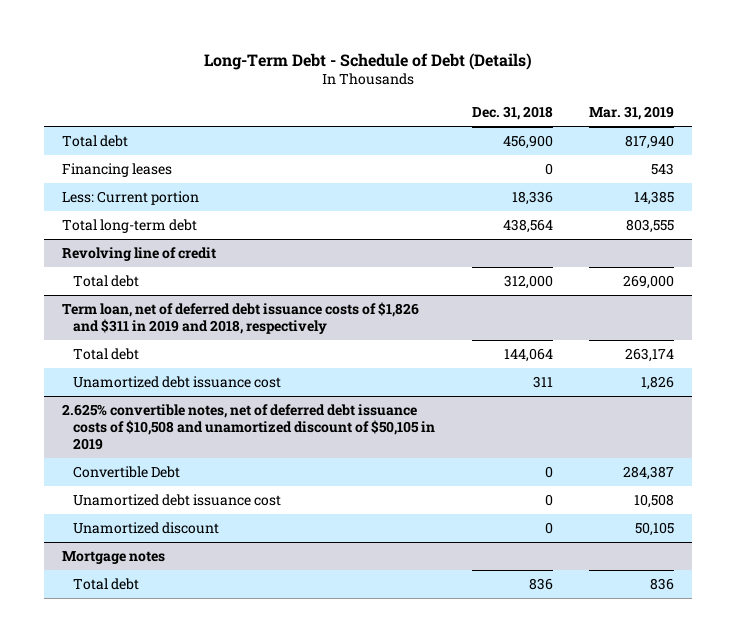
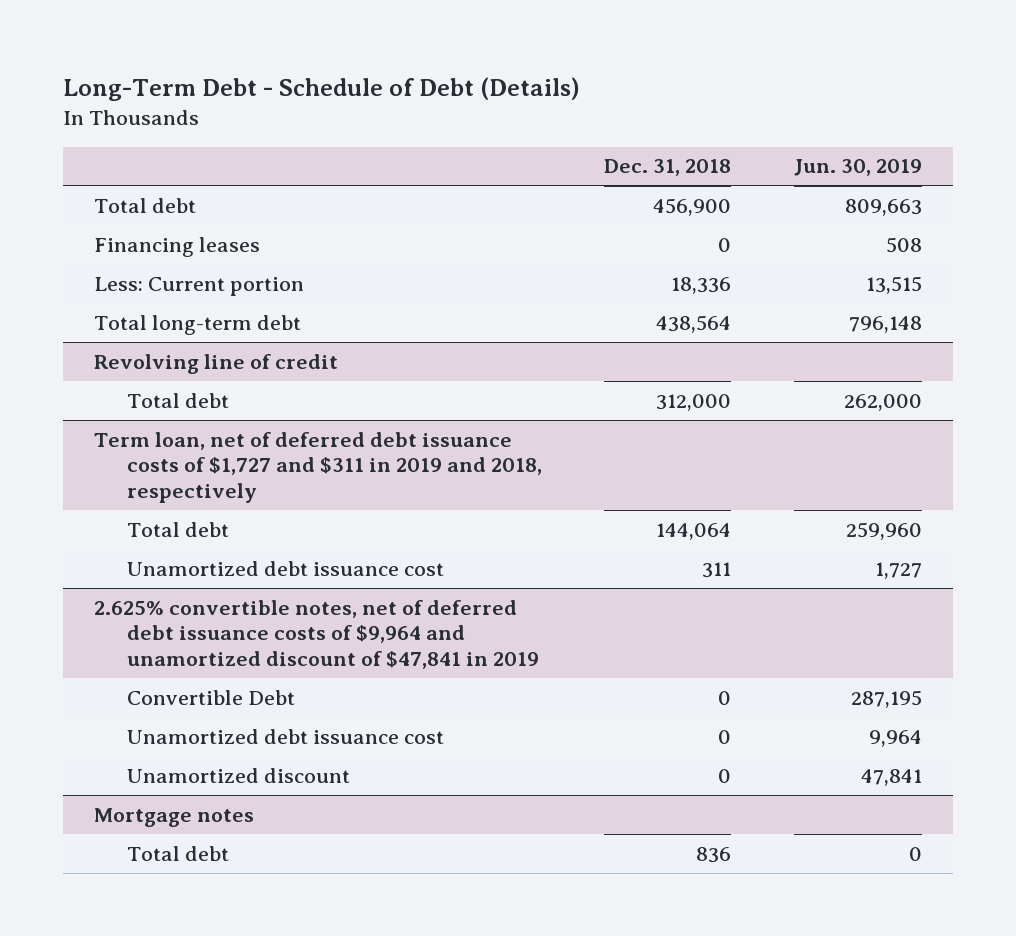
[589,106,675,121] Mar. 31, 2019 -> none
none -> [793,159,922,177] Jun. 30, 2019
[62,301,420,334] Term loan, net of deferred debt issuance costs of $1,826 and $311 in 2019 and 2018, respectively -> [94,431,542,503] Term loan, net of deferred debt issuance costs of $1,727 and $311 in 2019 and 2018, respectively
[62,403,436,450] 2.625% convertible notes, net of deferred debt issuance costs of $10,508 and unamortized discount of $50,105 in 2019 -> [94,599,539,669] 2.625% convertible notes, net of deferred debt issuance costs of $9,964 and unamortized discount of $47,841 in 2019

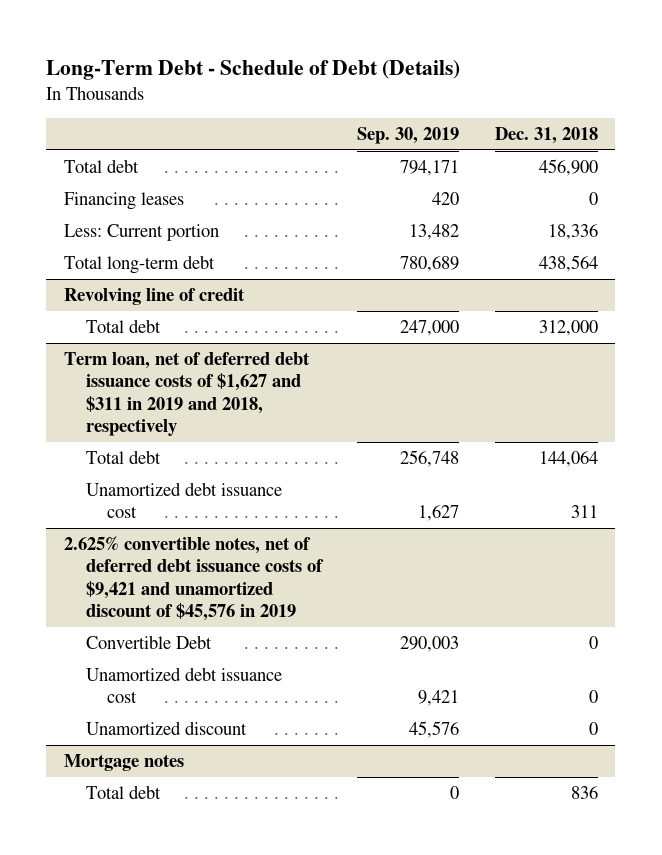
[793,159,922,177] Jun. 30, 2019 -> none
none -> [357,127,460,145] Sep. 30, 2019
[94,431,542,503] Term loan, net of deferred debt issuance costs of $1,727 and $311 in 2019 and 2018, respectively -> [63,351,310,436] Term loan, net of deferred debt issuance costs of $1,627 and $311 in 2019 and 2018, respectively
[94,599,539,669] 2.625% convertible notes, net of deferred debt issuance costs of $9,964 and unamortized discount of $47,841 in 2019 -> [63,535,324,621] 2.625% convertible notes, net of deferred debt issuance costs of $9,421 and unamortized discount of $45,576 in 2019

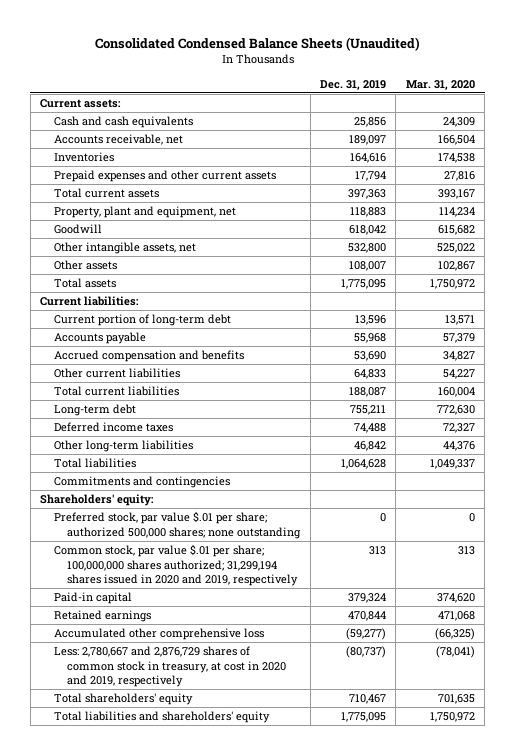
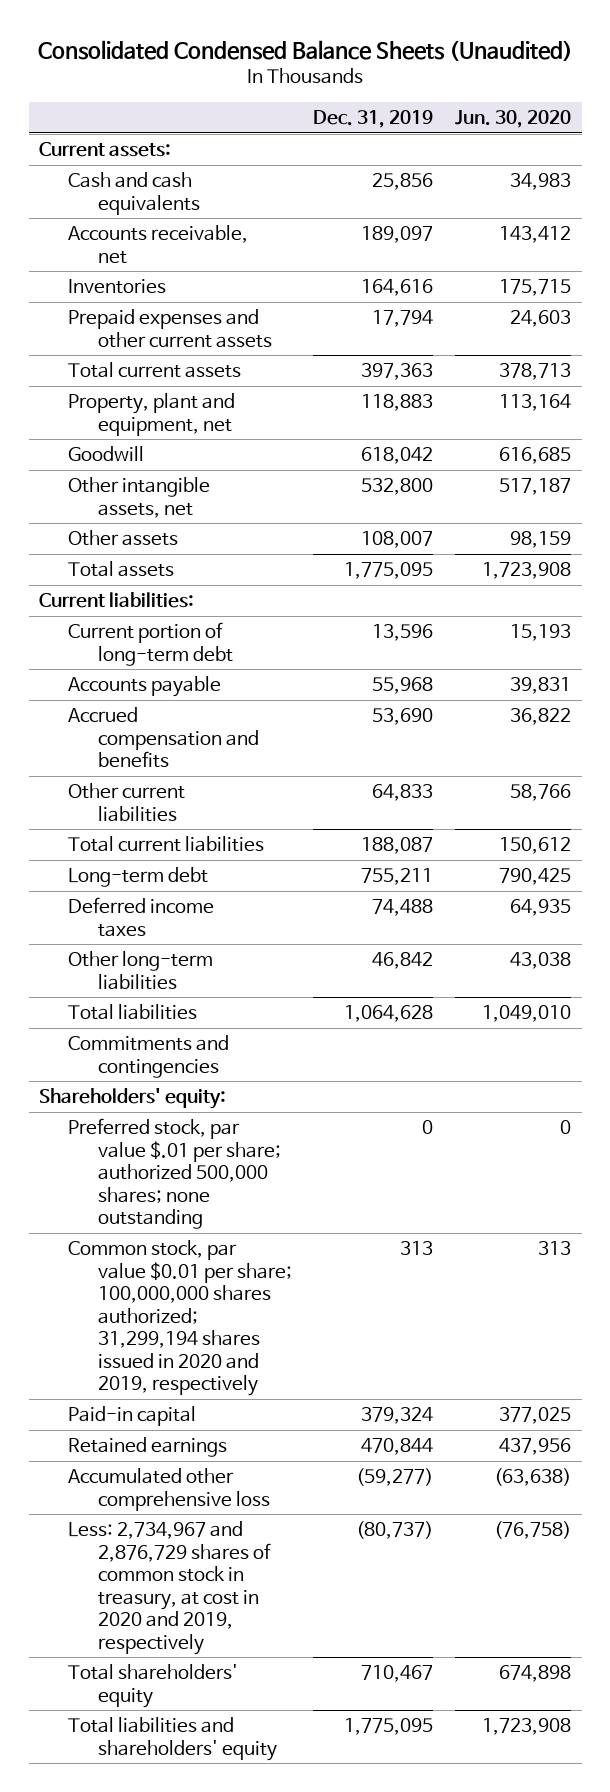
[405,79,475,90] Mar. 31, 2020 -> none
none -> [454,110,571,129] Jun. 30, 2020
[53,544,299,587] Common stock, par value $.01 per share; 100,000,000 shares authorized; 31,299,194 shares issued in 2020 and 2019, respectively -> [68,1240,292,1397] Common stock, par value $0.01 per share; 100,000,000 shares authorized; 31,299,194 shares issued in 2020 and 2019, respectively
[53,646,287,688] Less: 2,780,667 and 2,876,729 shares of common stock in treasury, at cost in 2020 and 2019, respectively -> [68,1521,271,1655] Less: 2,734,967 and 2,876,729 shares of common stock in treasury, at cost in 2020 and 2019, respectively

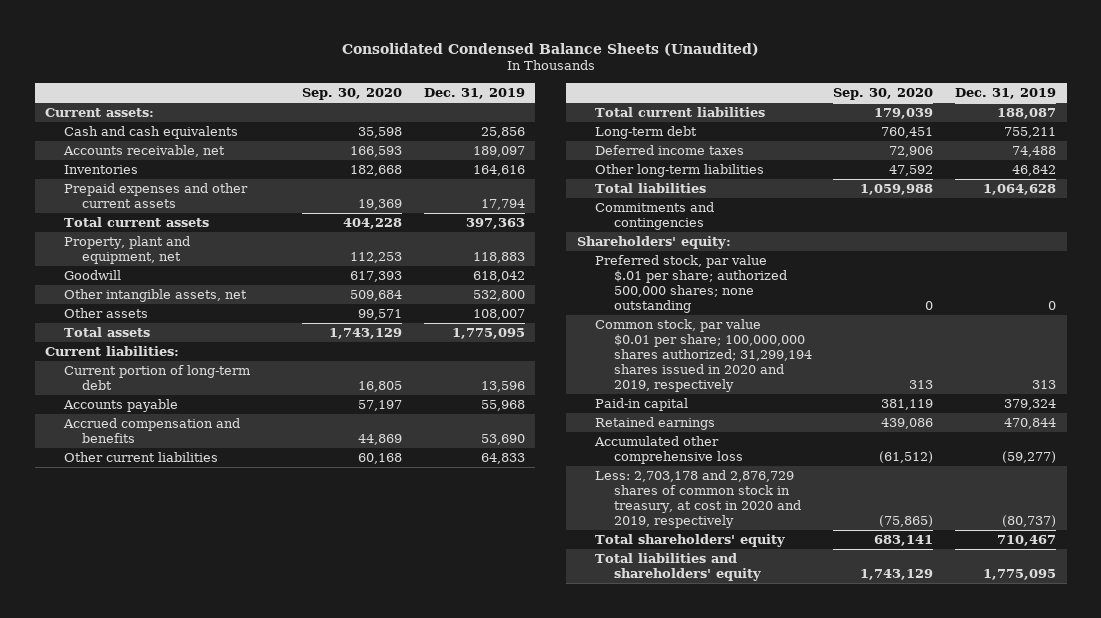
[454,110,571,129] Jun. 30, 2020 -> none
none -> [302,87,403,100] Sep. 30, 2020
[68,1521,271,1655] Less: 2,734,967 and 2,876,729 shares of common stock in treasury, at cost in 2020 and 2019, respectively -> [595,470,801,529] Less: 2,703,178 and 2,876,729 shares of common stock in treasury, at cost in 2020 and 2019, respectively

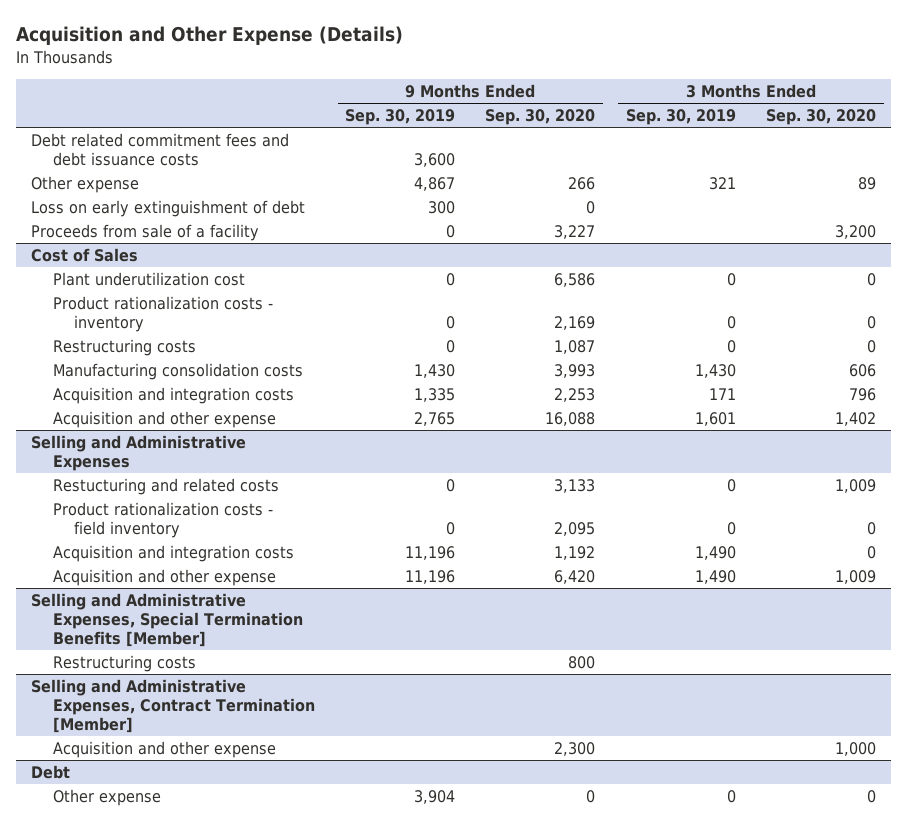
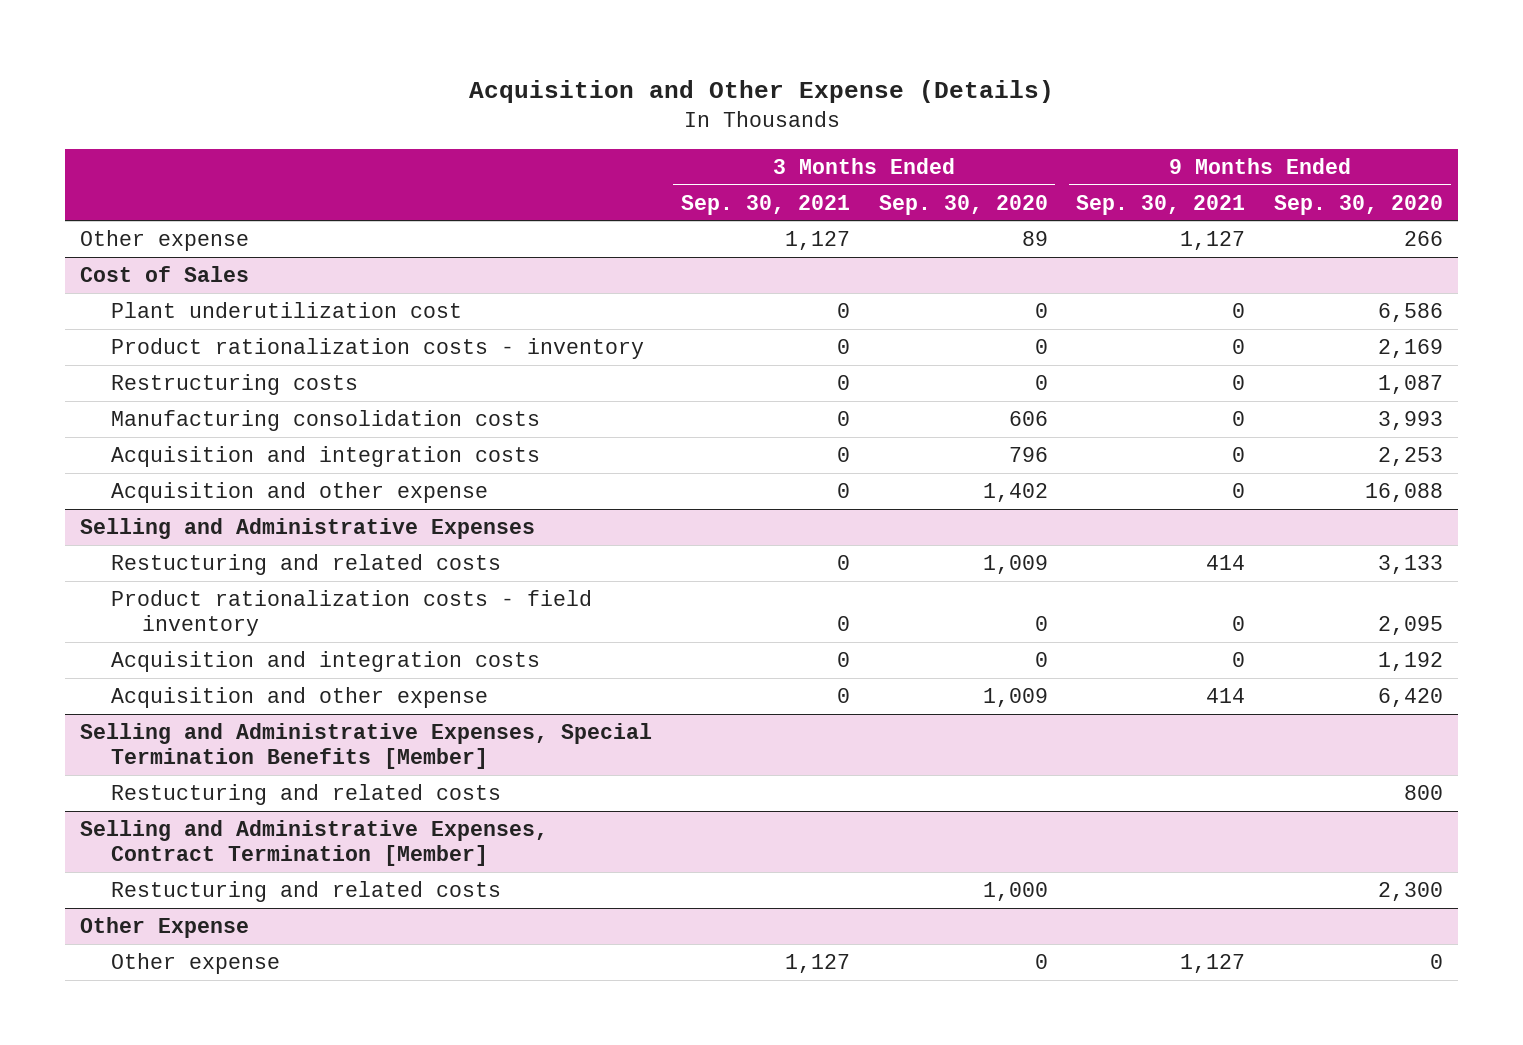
[345,109,456,126] Sep. 30, 2019 -> none
[625,109,736,126] Sep. 30, 2019 -> none
none -> [680,194,850,215] Sep. 30, 2021
none -> [1076,194,1246,215] Sep. 30, 2021
[31,132,290,166] Debt related commitment fees and debt issuance costs -> none
[31,199,306,217] Loss on early extinguishment of debt -> none
[31,223,260,241] Proceeds from sale of a facility -> none
[52,654,196,672] Restructuring costs -> none
none -> [110,784,501,806] Restucturing and related costs
[31,764,71,779] Debt -> none
[52,740,276,758] Acquisition and other expense -> [110,881,501,903] Restucturing and related costs
none -> [79,917,249,939] Other Expense

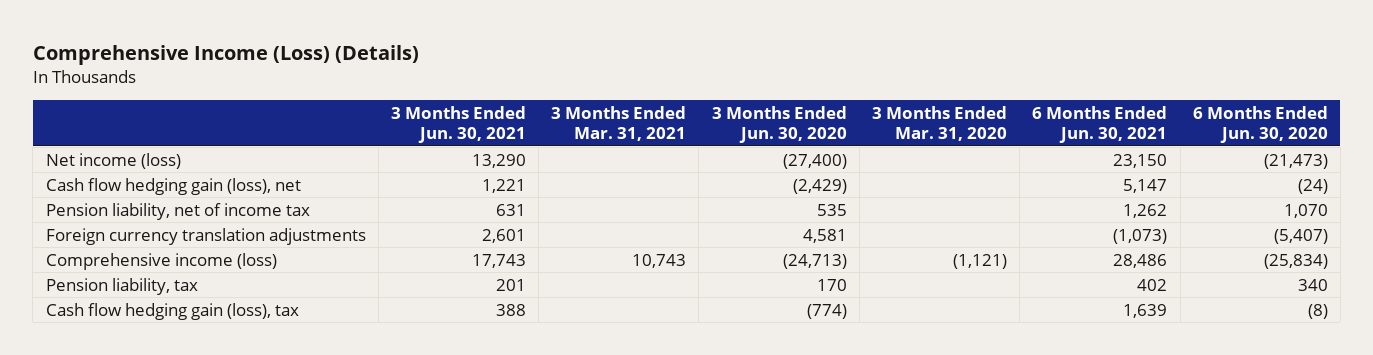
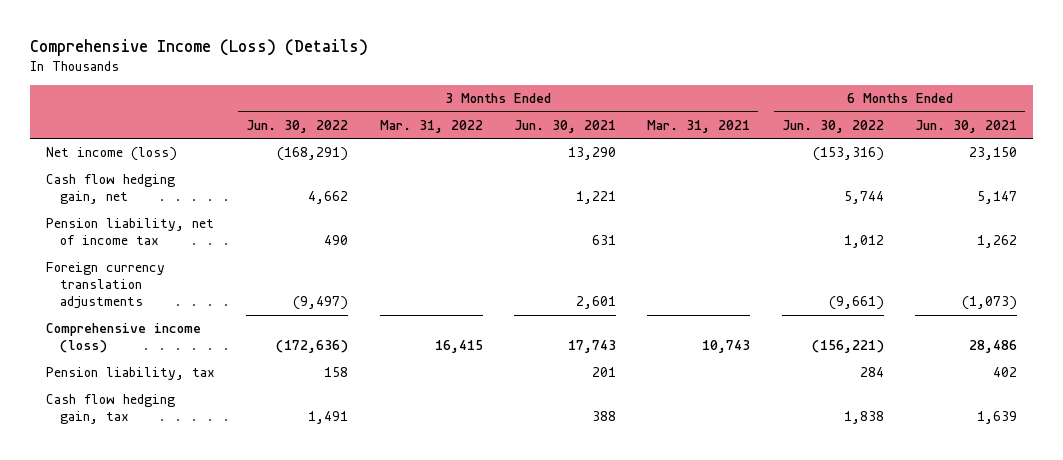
[711,105,847,144] 3 Months Ended Jun. 30, 2020 -> none
[872,105,1008,142] 3 Months Ended Mar. 31, 2020 -> none
[1192,105,1328,144] 6 Months Ended Jun. 30, 2020 -> none
none -> [246,120,349,134] Jun. 30, 2022
none -> [379,120,483,134] Mar. 31, 2022
none -> [781,120,884,134] Jun. 30, 2022
[45,177,301,195] Cash flow hedging gain (loss), net -> [45,174,175,205] Cash flow hedging gain, net
[45,302,299,320] Cash flow hedging gain (loss), tax -> [45,394,175,425] Cash flow hedging gain, tax

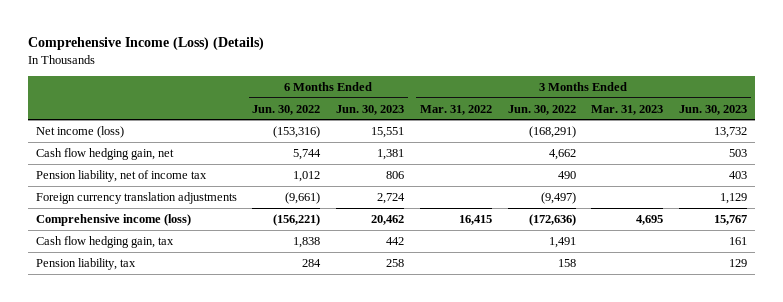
[514,120,617,134] Jun. 30, 2021 -> none
[647,120,751,134] Mar. 31, 2021 -> none
[915,120,1018,134] Jun. 30, 2021 -> none
none -> [336,104,405,115] Jun. 30, 2023
none -> [591,104,664,115] Mar. 31, 2023
none -> [678,104,747,115] Jun. 30, 2023
[45,367,215,381] Pension liability, tax -> [35,257,136,270] Pension liability, tax

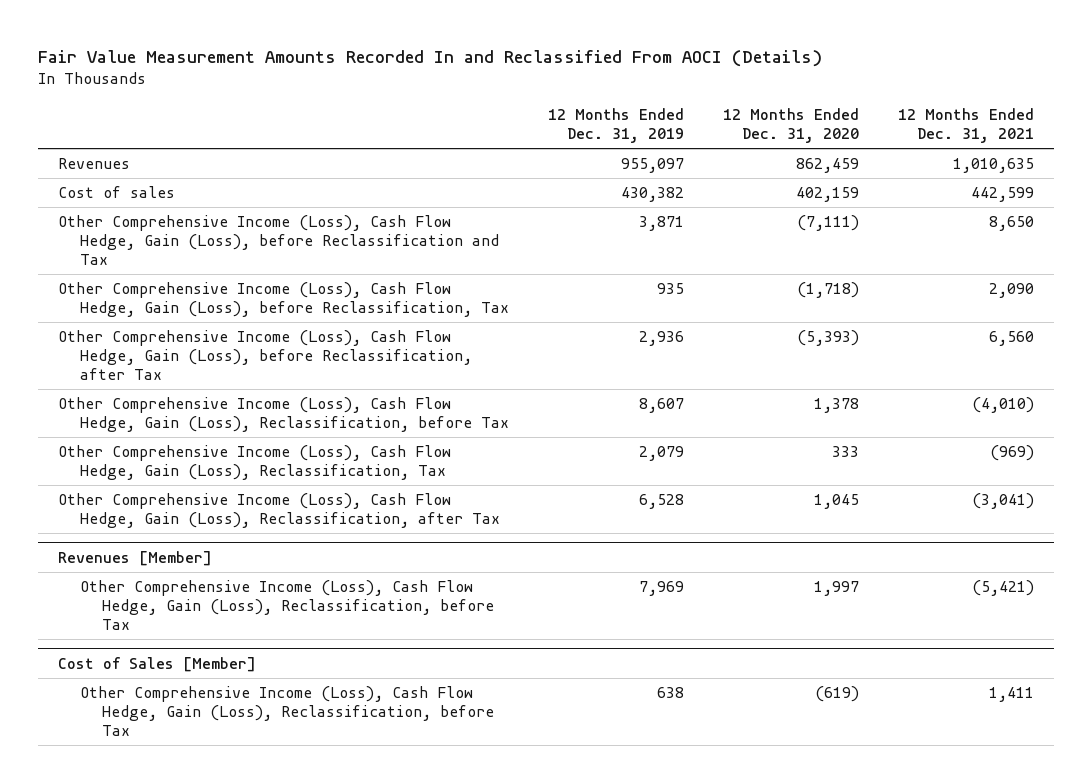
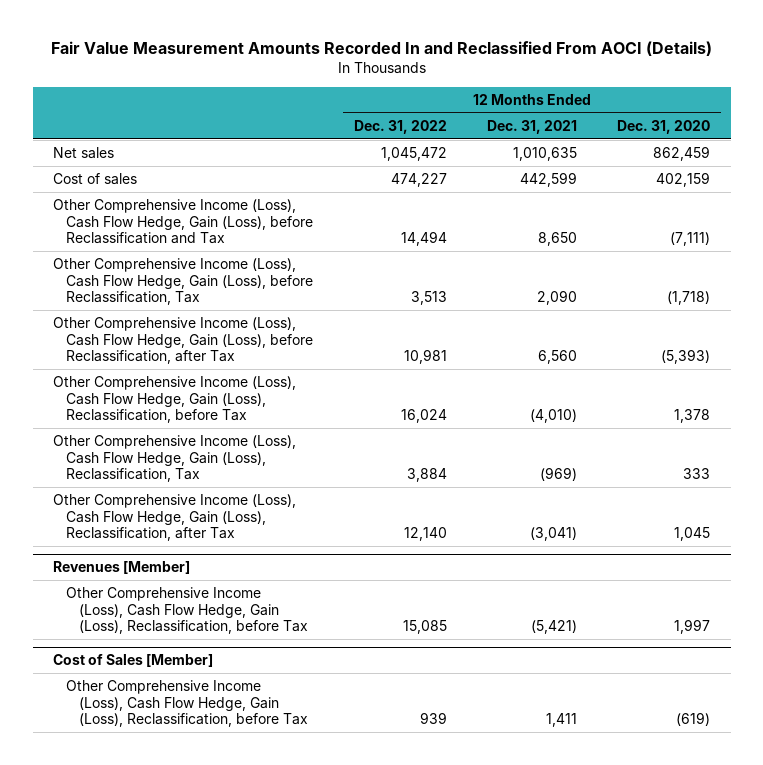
[547,108,684,144] 12 Months Ended Dec. 31, 2019 -> none
none -> [353,119,447,134] Dec. 31, 2022
[57,158,130,170] Revenues -> [52,147,114,160] Net sales

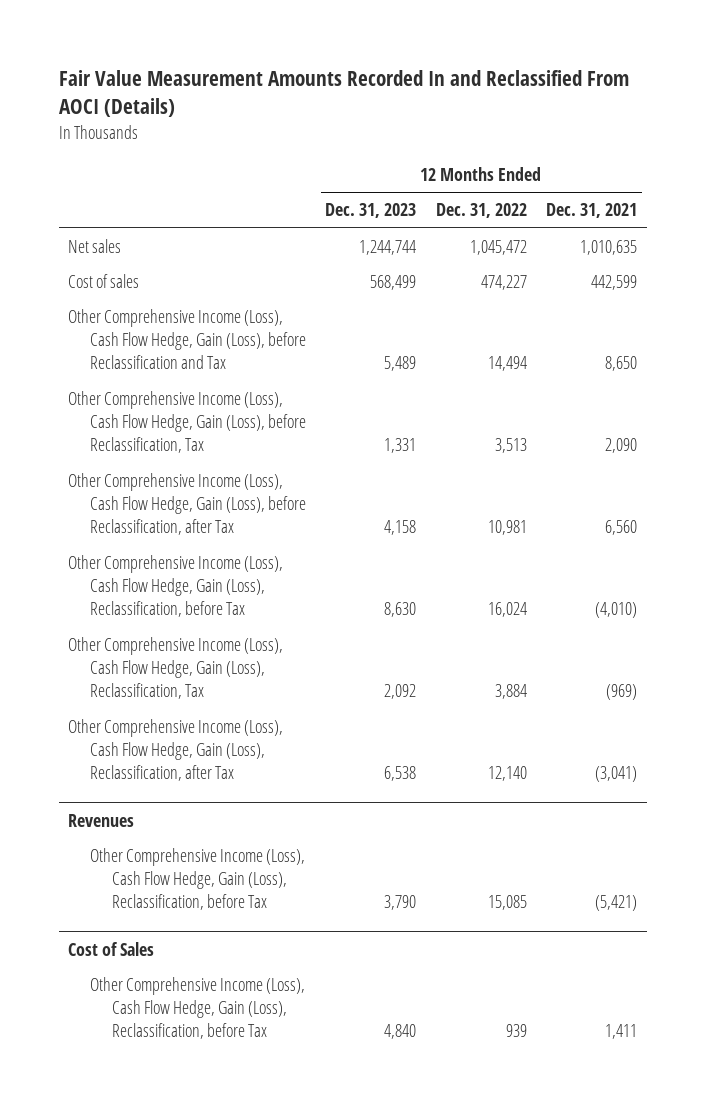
[617,119,711,134] Dec. 31, 2020 -> none
none -> [325,203,417,219] Dec. 31, 2023
[52,561,190,575] Revenues [Member] -> [68,813,135,827] Revenues
[52,654,213,668] Cost of Sales [Member] -> [68,941,155,956] Cost of Sales

